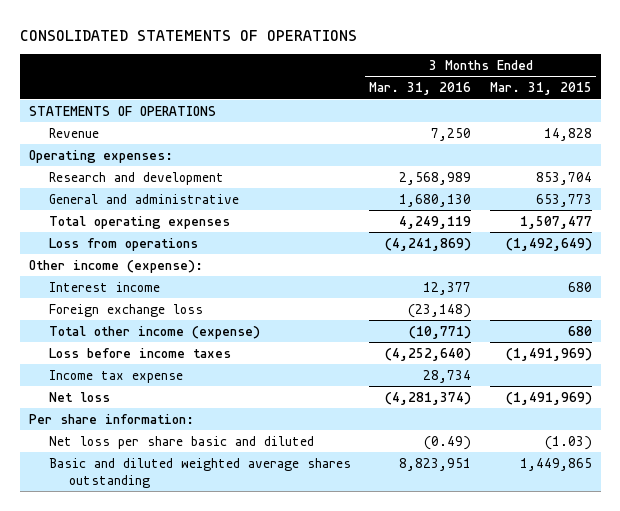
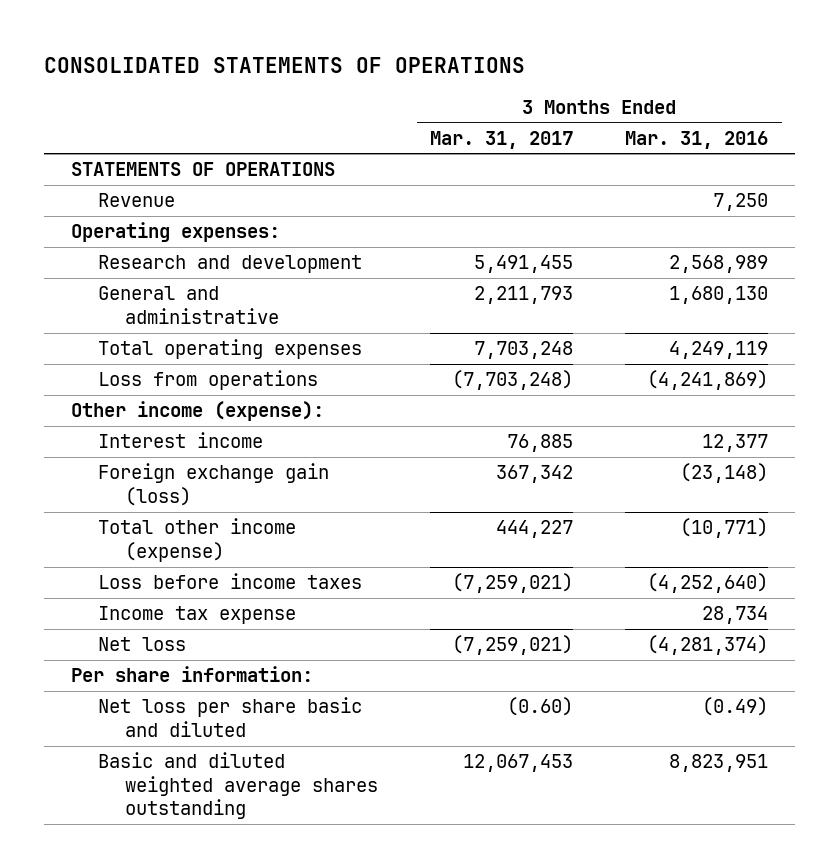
[489,82,592,96] Mar. 31, 2015 -> none
none -> [430,130,574,149] Mar. 31, 2017
[49,303,204,317] Foreign exchange loss -> [97,463,329,506] Foreign exchange gain (loss)

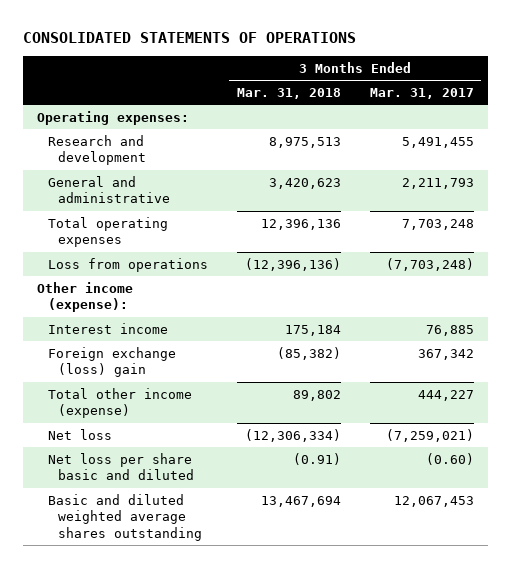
[625,130,769,149] Mar. 31, 2016 -> none
none -> [236,87,341,99] Mar. 31, 2018
[70,162,335,177] STATEMENTS OF OPERATIONS -> none
[97,193,175,208] Revenue -> none
[97,463,329,506] Foreign exchange gain (loss) -> [47,346,176,378] Foreign exchange (loss) gain
[97,573,362,590] Loss before income taxes -> none
[97,606,296,625] Income tax expense -> none
[70,666,313,683] Per share information: -> none

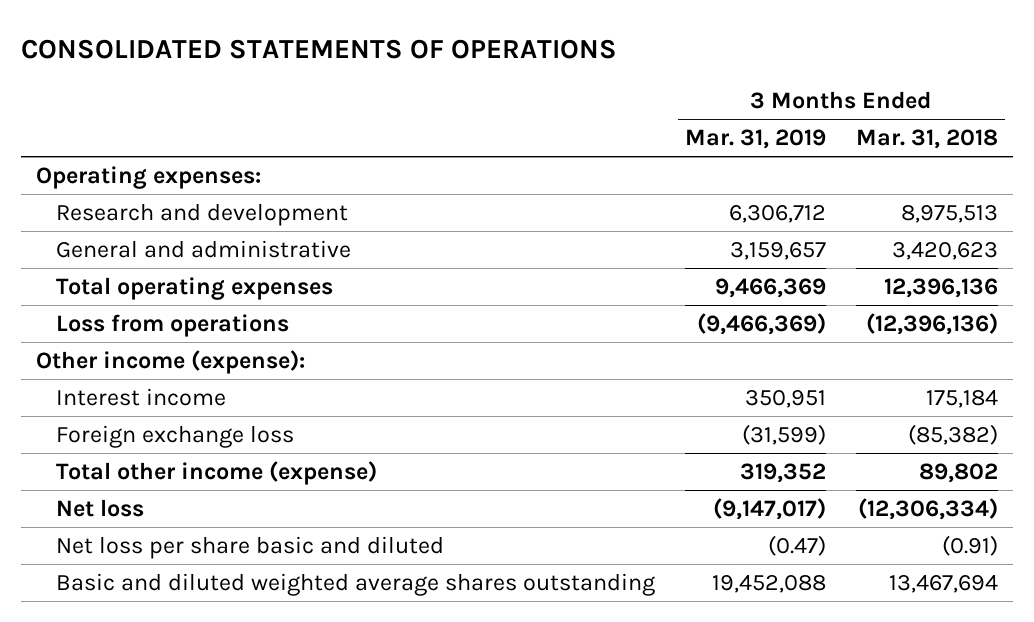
[369,87,474,99] Mar. 31, 2017 -> none
none -> [685,129,827,150] Mar. 31, 2019
[47,346,176,378] Foreign exchange (loss) gain -> [56,425,295,449] Foreign exchange loss

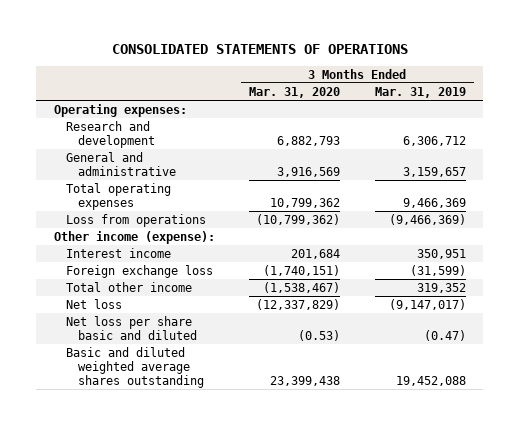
[855,129,998,150] Mar. 31, 2018 -> none
none -> [249,86,341,98] Mar. 31, 2020
[56,461,378,486] Total other income (expense) -> [65,281,192,292] Total other income

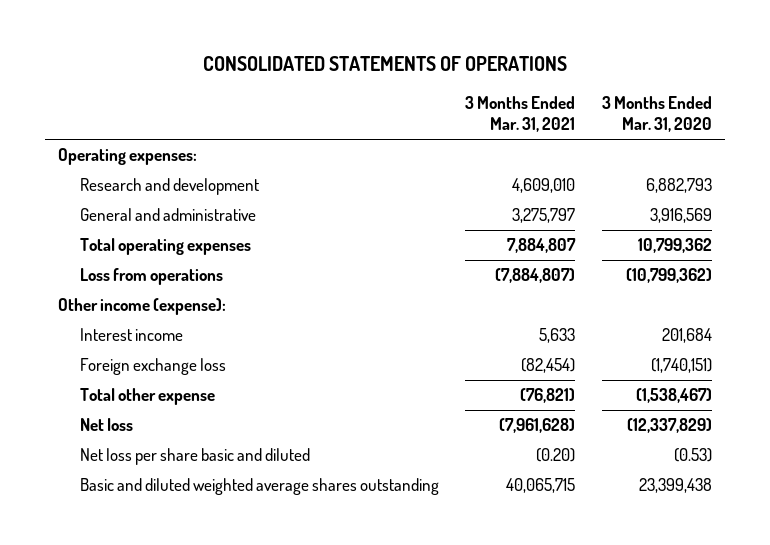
[374,86,466,98] Mar. 31, 2019 -> none
none -> [465,96,576,133] 3 Months Ended Mar. 31, 2021
[65,281,192,292] Total other income -> [79,388,215,406] Total other expense

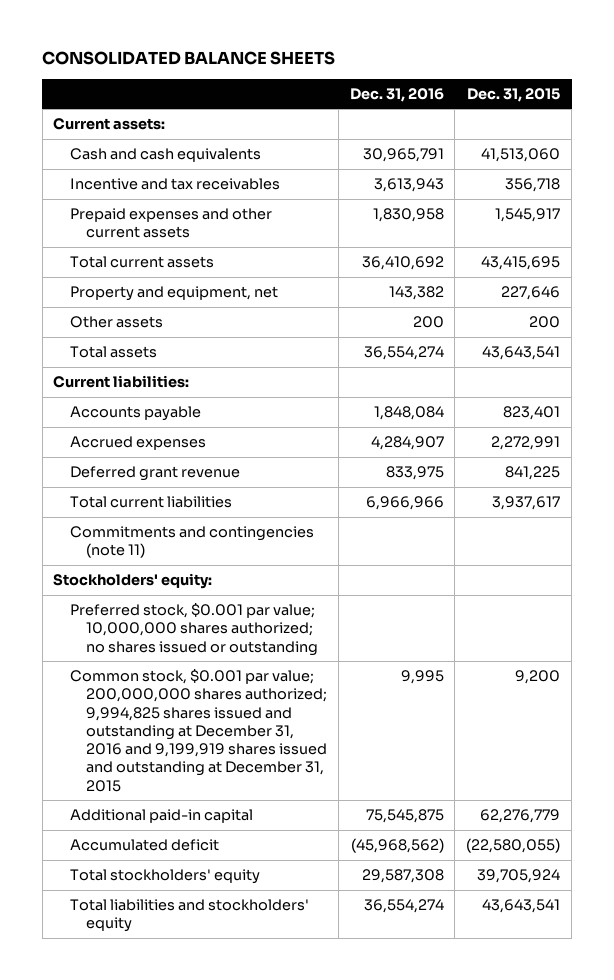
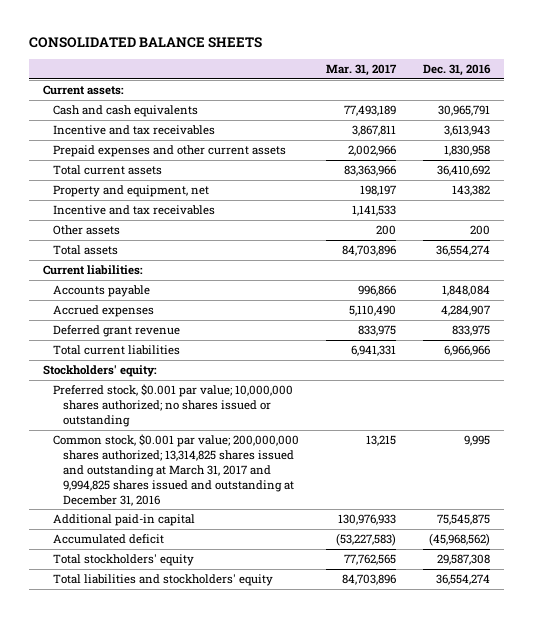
[467,87,561,102] Dec. 31, 2015 -> none
none -> [326,63,398,76] Mar. 31, 2017
none -> [53,205,216,216] Incentive and tax receivables
[69,526,314,559] Commitments and contingencies (note 11) -> none
[69,669,328,792] Common stock, $0.001 par value; 200,000,000 shares authorized; 9,994,825 shares issued and outstanding at December 31, 2016 and 9,199,919 shares issued and outstanding at December 31, 2015 -> [53,434,300,506] Common stock, $0.001 par value; 200,000,000 shares authorized; 13,314,825 shares issued and outstanding at March 31, 2017 and 9,994,825 shares issued and outstanding at December 31, 2016

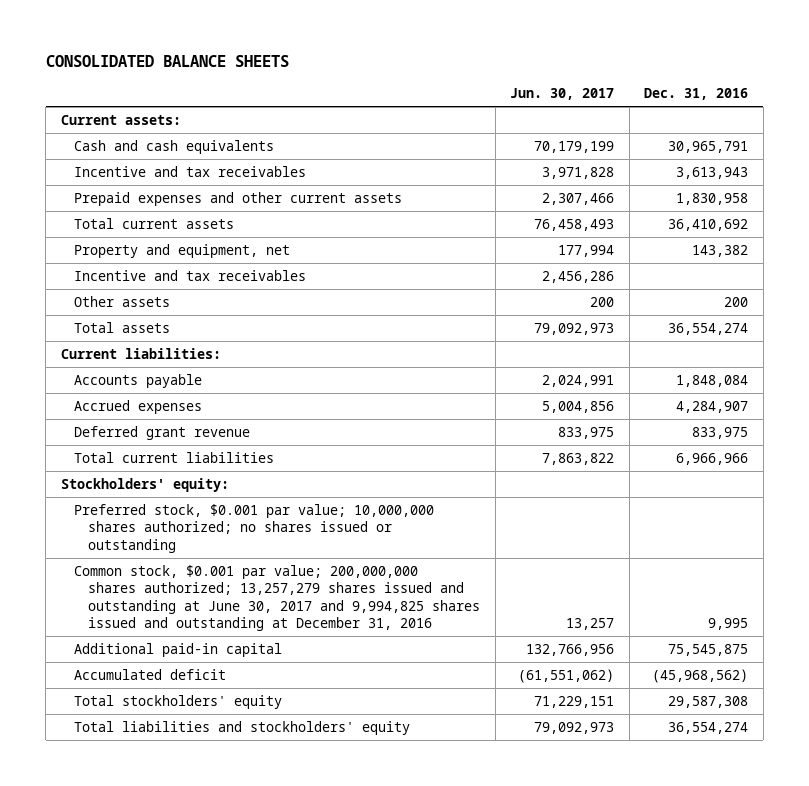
[326,63,398,76] Mar. 31, 2017 -> none
none -> [510,88,615,101] Jun. 30, 2017
[53,434,300,506] Common stock, $0.001 par value; 200,000,000 shares authorized; 13,314,825 shares issued and outstanding at March 31, 2017 and 9,994,825 shares issued and outstanding at December 31, 2016 -> [74,564,481,632] Common stock, $0.001 par value; 200,000,000 shares authorized; 13,257,279 shares issued and outstanding at June 30, 2017 and 9,994,825 shares issued and outstanding at December 31, 2016

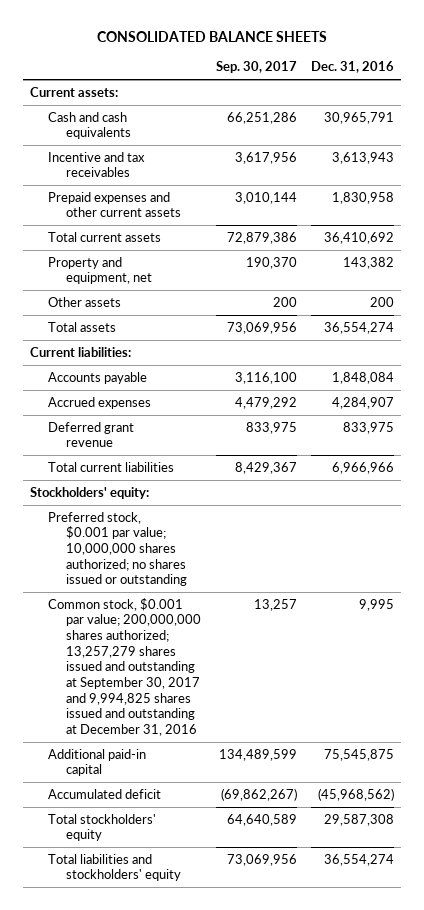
[510,88,615,101] Jun. 30, 2017 -> none
none -> [215,61,297,74] Sep. 30, 2017
[74,269,307,281] Incentive and tax receivables -> none
[74,564,481,632] Common stock, $0.001 par value; 200,000,000 shares authorized; 13,257,279 shares issued and outstanding at June 30, 2017 and 9,994,825 shares issued and outstanding at December 31, 2016 -> [48,597,202,736] Common stock, $0.001 par value; 200,000,000 shares authorized; 13,257,279 shares issued and outstanding at September 30, 2017 and 9,994,825 shares issued and outstanding at December 31, 2016

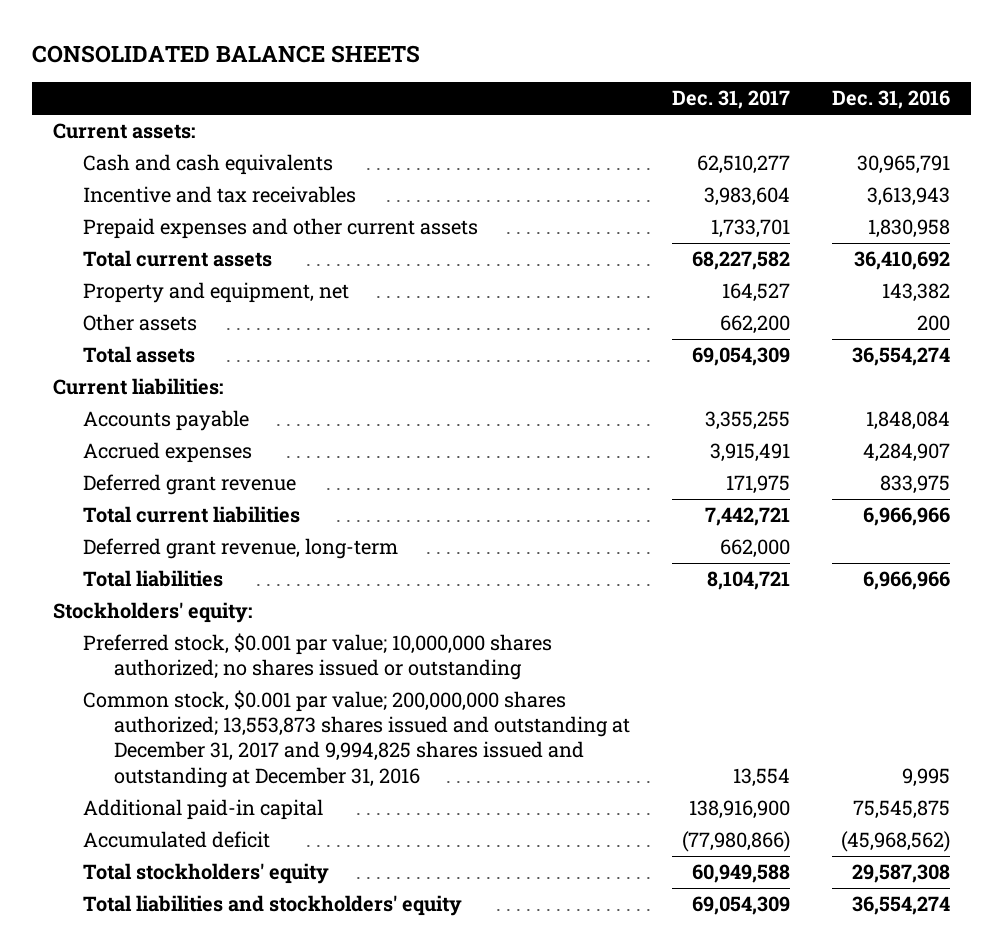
[215,61,297,74] Sep. 30, 2017 -> none
none -> [671,90,790,110] Dec. 31, 2017
none -> [83,538,399,560] Deferred grant revenue, long-term
none -> [83,570,224,588] Total liabilities
[48,597,202,736] Common stock, $0.001 par value; 200,000,000 shares authorized; 13,257,279 shares issued and outstanding at September 30, 2017 and 9,994,825 shares issued and outstanding at December 31, 2016 -> [83,690,630,788] Common stock, $0.001 par value; 200,000,000 shares authorized; 13,553,873 shares issued and outstanding at December 31, 2017 and 9,994,825 shares issued and outstanding at December 31, 2016

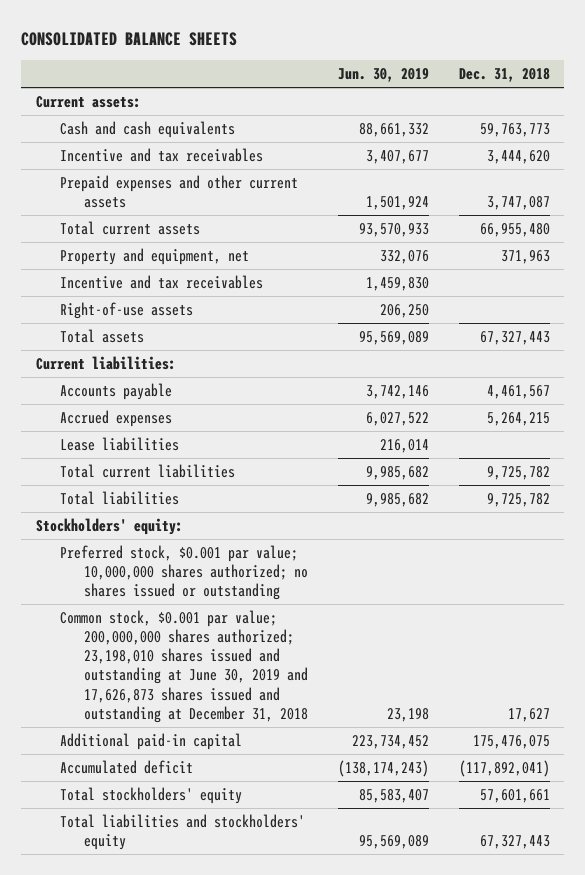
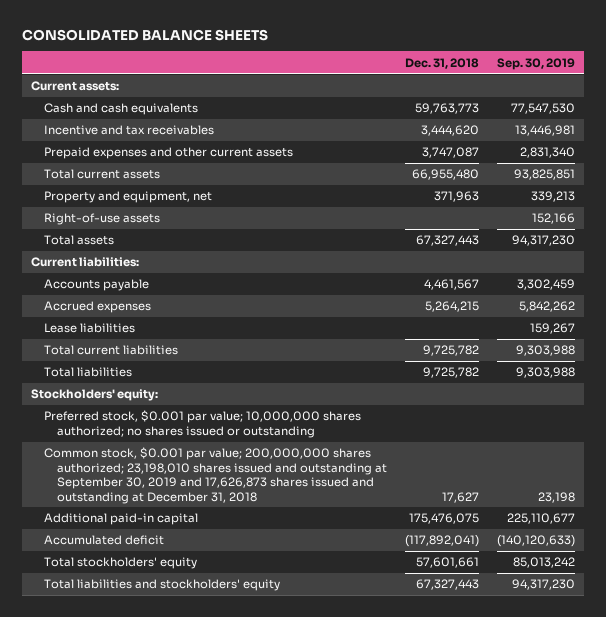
[338,68,430,83] Jun. 30, 2019 -> none
none -> [497,57,576,70] Sep. 30, 2019
[59,274,263,289] Incentive and tax receivables -> none
[59,609,309,723] Common stock, $0.001 par value; 200,000,000 shares authorized; 23,198,010 shares issued and outstanding at June 30, 2019 and 17,626,873 shares issued and outstanding at December 31, 2018 -> [43,447,387,504] Common stock, $0.001 par value; 200,000,000 shares authorized; 23,198,010 shares issued and outstanding at September 30, 2019 and 17,626,873 shares issued and outstanding at December 31, 2018

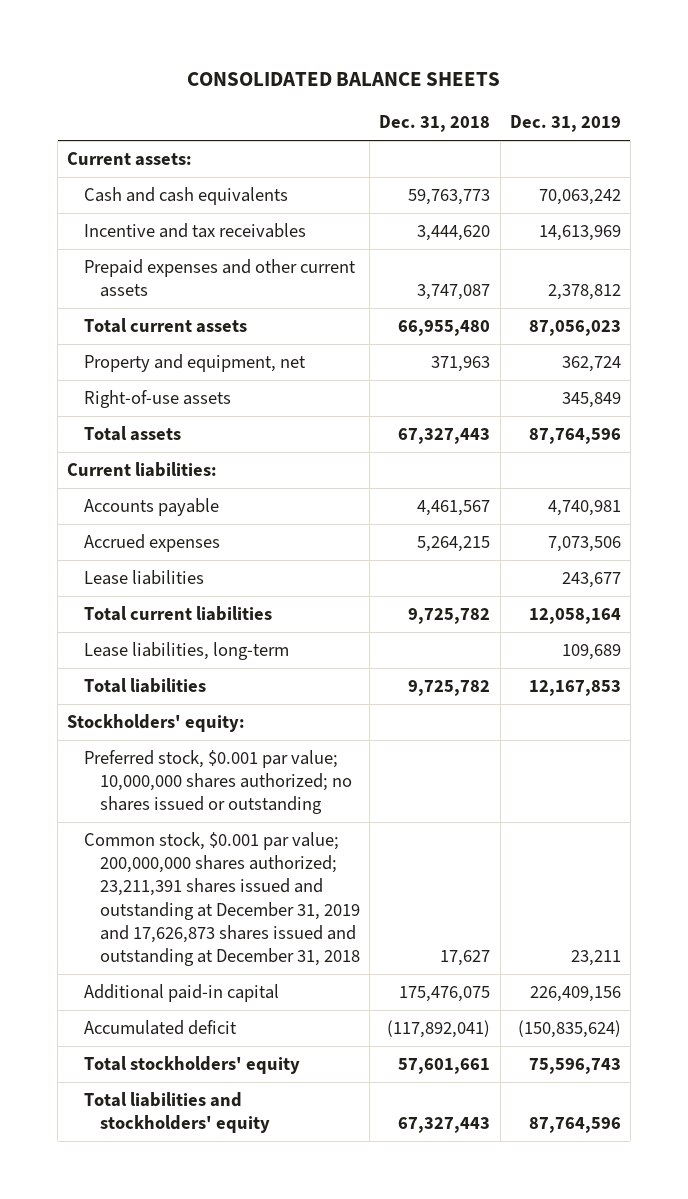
[497,57,576,70] Sep. 30, 2019 -> none
none -> [509,115,621,133] Dec. 31, 2019
none -> [83,642,289,661] Lease liabilities, long-term
[43,447,387,504] Common stock, $0.001 par value; 200,000,000 shares authorized; 23,198,010 shares issued and outstanding at September 30, 2019 and 17,626,873 shares issued and outstanding at December 31, 2018 -> [83,832,361,967] Common stock, $0.001 par value; 200,000,000 shares authorized; 23,211,391 shares issued and outstanding at December 31, 2019 and 17,626,873 shares issued and outstanding at December 31, 2018

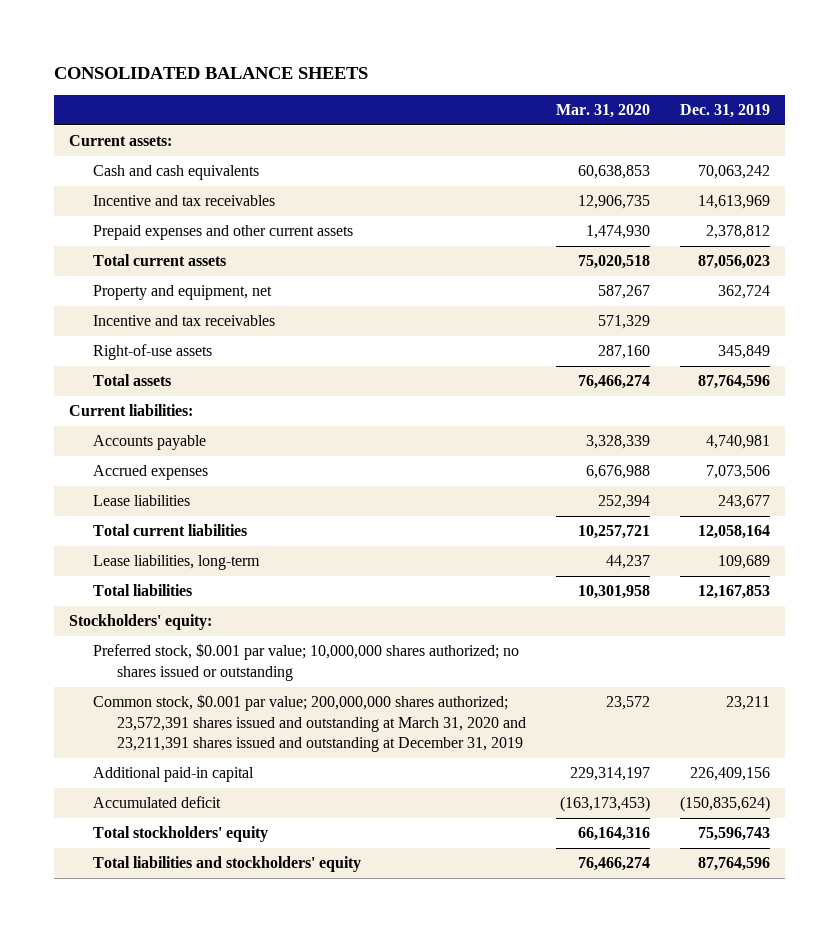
[379,115,491,133] Dec. 31, 2018 -> none
none -> [556,103,651,118] Mar. 31, 2020
none -> [92,315,275,327] Incentive and tax receivables
[83,832,361,967] Common stock, $0.001 par value; 200,000,000 shares authorized; 23,211,391 shares issued and outstanding at December 31, 2019 and 17,626,873 shares issued and outstanding at December 31, 2018 -> [92,694,527,753] Common stock, $0.001 par value; 200,000,000 shares authorized; 23,572,391 shares issued and outstanding at March 31, 2020 and 23,211,391 shares issued and outstanding at December 31, 2019

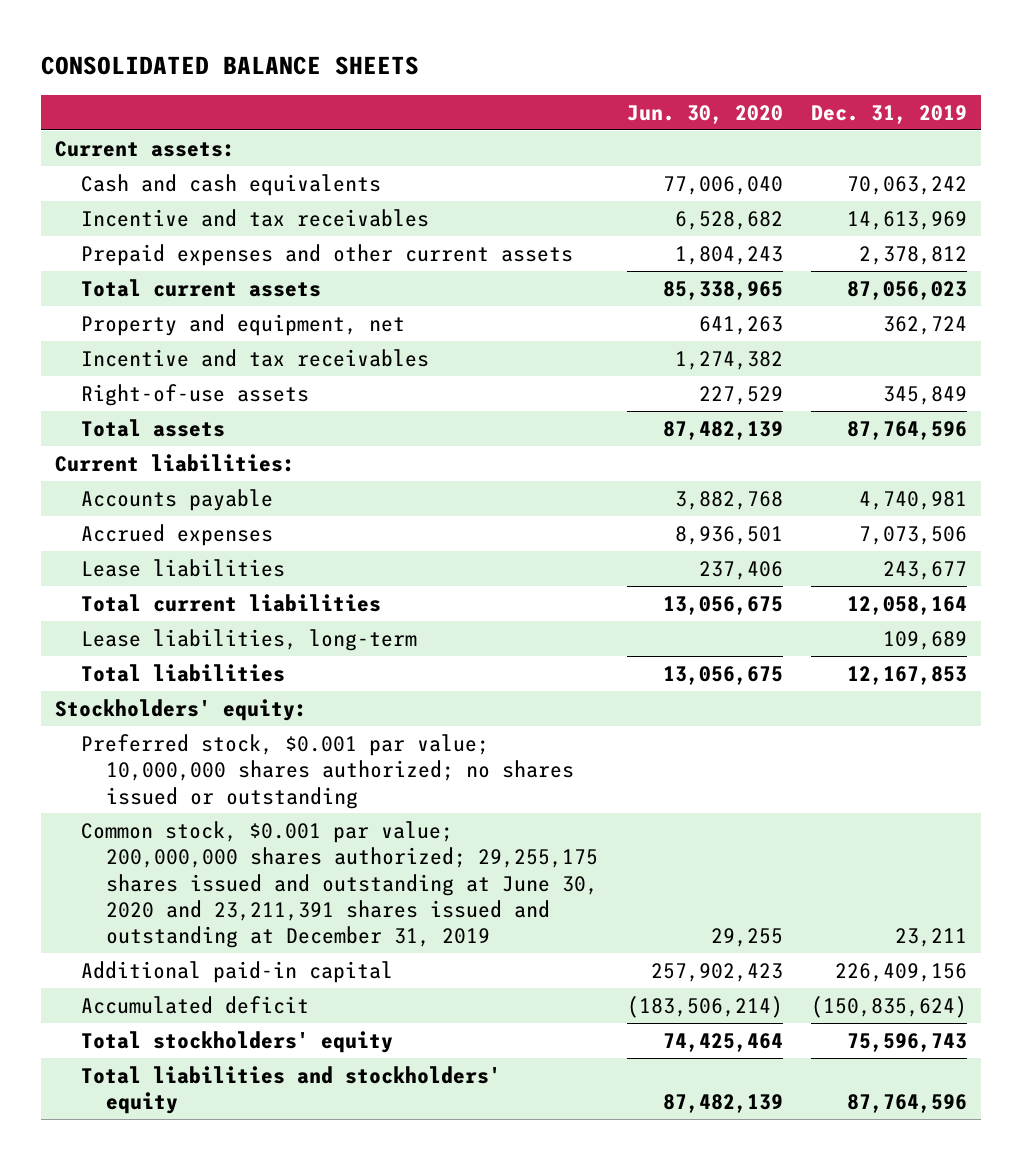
[556,103,651,118] Mar. 31, 2020 -> none
none -> [626,105,783,125] Jun. 30, 2020
[92,694,527,753] Common stock, $0.001 par value; 200,000,000 shares authorized; 23,572,391 shares issued and outstanding at March 31, 2020 and 23,211,391 shares issued and outstanding at December 31, 2019 -> [80,820,599,949] Common stock, $0.001 par value; 200,000,000 shares authorized; 29,255,175 shares issued and outstanding at June 30, 2020 and 23,211,391 shares issued and outstanding at December 31, 2019

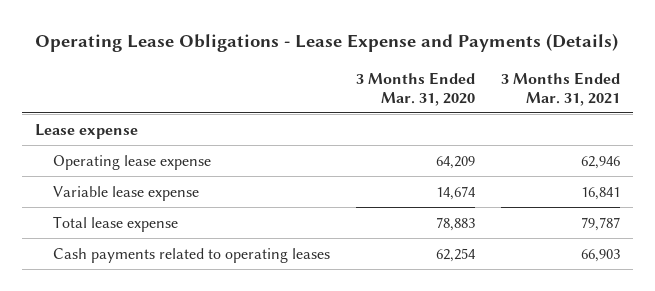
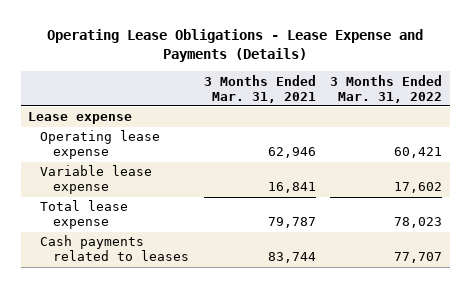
[355,71,475,106] 3 Months Ended Mar. 31, 2020 -> none
none -> [330,74,443,103] 3 Months Ended Mar. 31, 2022
[52,247,330,263] Cash payments related to operating leases -> [40,235,189,262] Cash payments related to leases
[580,248,620,262] 66,903 -> [267,252,316,264] 83,744

